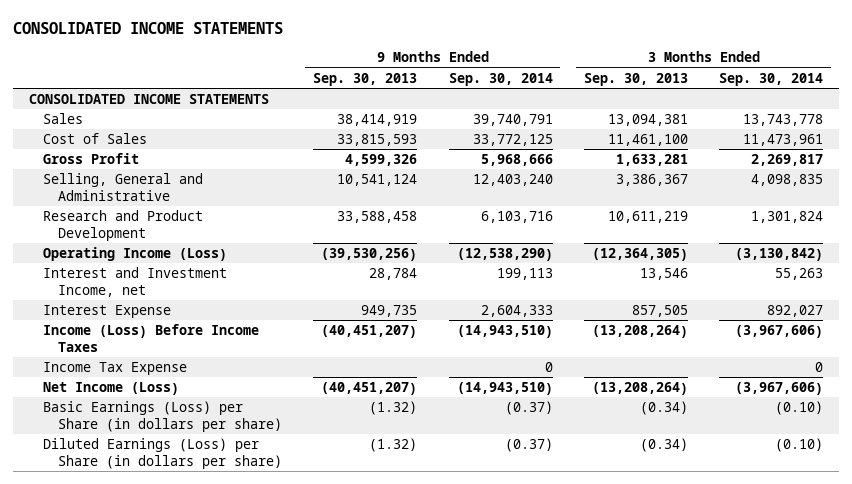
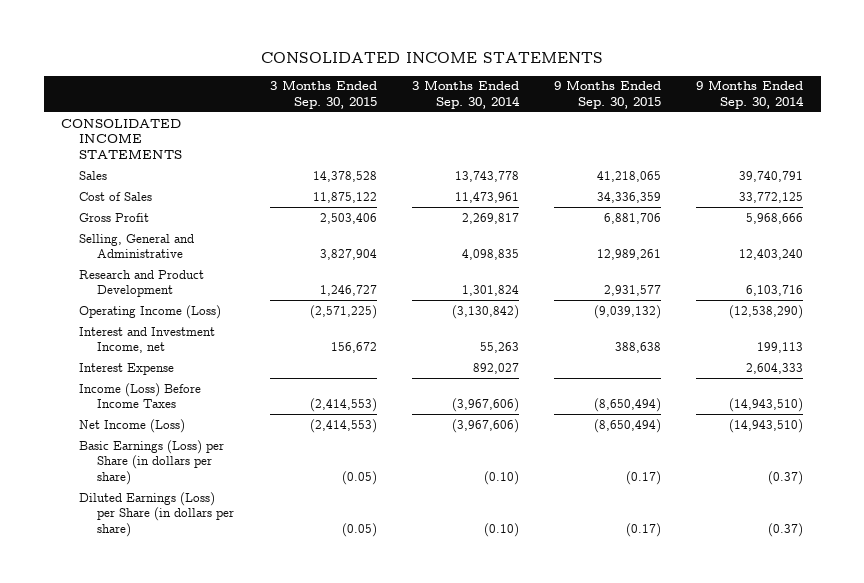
[313,72,418,86] Sep. 30, 2013 -> none
[583,72,688,86] Sep. 30, 2013 -> none
none -> [269,80,377,109] 3 Months Ended Sep. 30, 2015
none -> [553,80,661,109] 9 Months Ended Sep. 30, 2015
[43,362,188,376] Income Tax Expense -> none

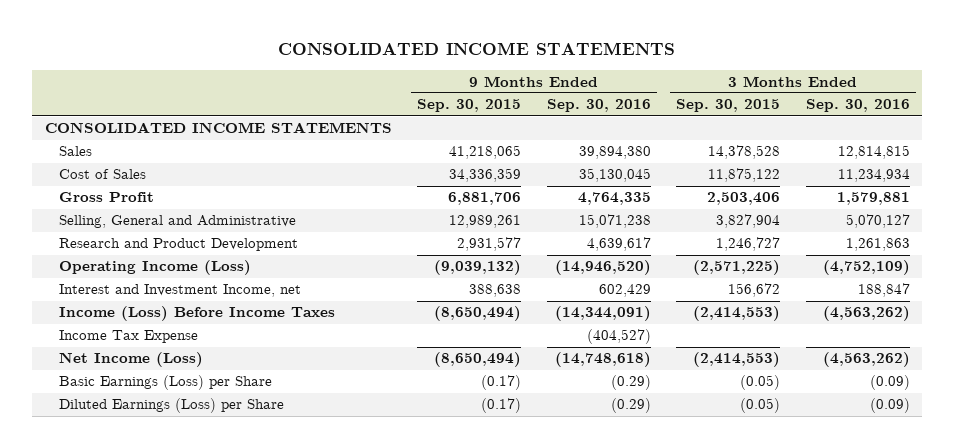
[411,80,520,109] 3 Months Ended Sep. 30, 2014 -> none
[696,80,805,109] 9 Months Ended Sep. 30, 2014 -> none
none -> [546,99,651,113] Sep. 30, 2016
none -> [805,99,910,113] Sep. 30, 2016
[79,362,175,375] Interest Expense -> none
none -> [59,330,199,344] Income Tax Expense
[79,439,225,485] Basic Earnings (Loss) per Share (in dollars per share) -> [59,375,273,391] Basic Earnings (Loss) per Share
[79,491,235,537] Diluted Earnings (Loss) per Share (in dollars per share) -> [59,398,285,414] Diluted Earnings (Loss) per Share

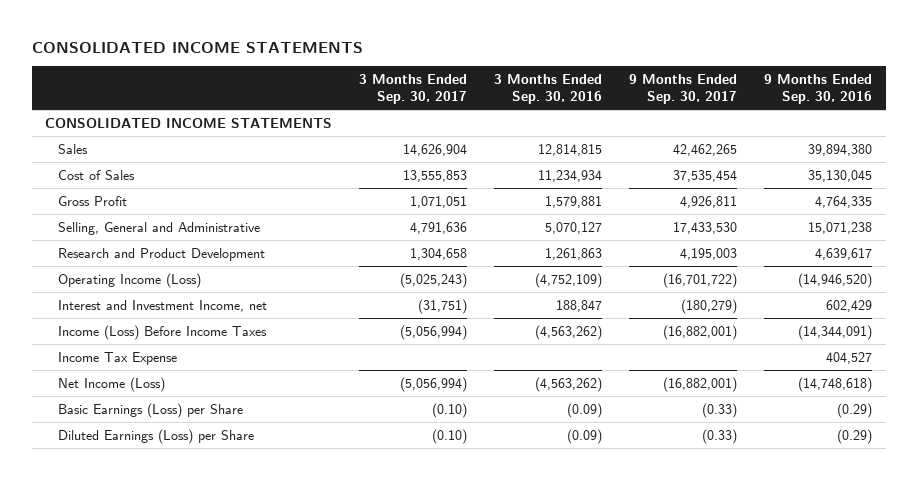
[417,99,522,113] Sep. 30, 2015 -> none
[676,99,781,113] Sep. 30, 2015 -> none
none -> [359,74,468,105] 3 Months Ended Sep. 30, 2017
none -> [629,74,738,105] 9 Months Ended Sep. 30, 2017
[586,329,651,345] (404,527) -> [826,351,873,364] 404,527

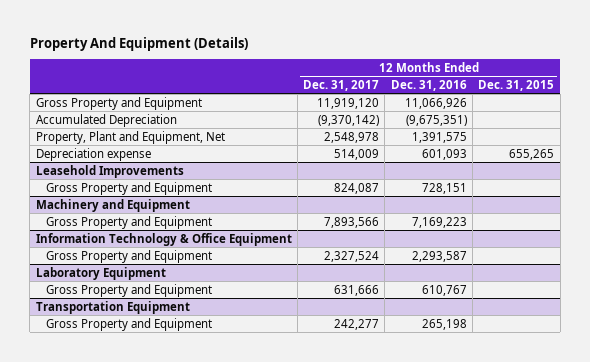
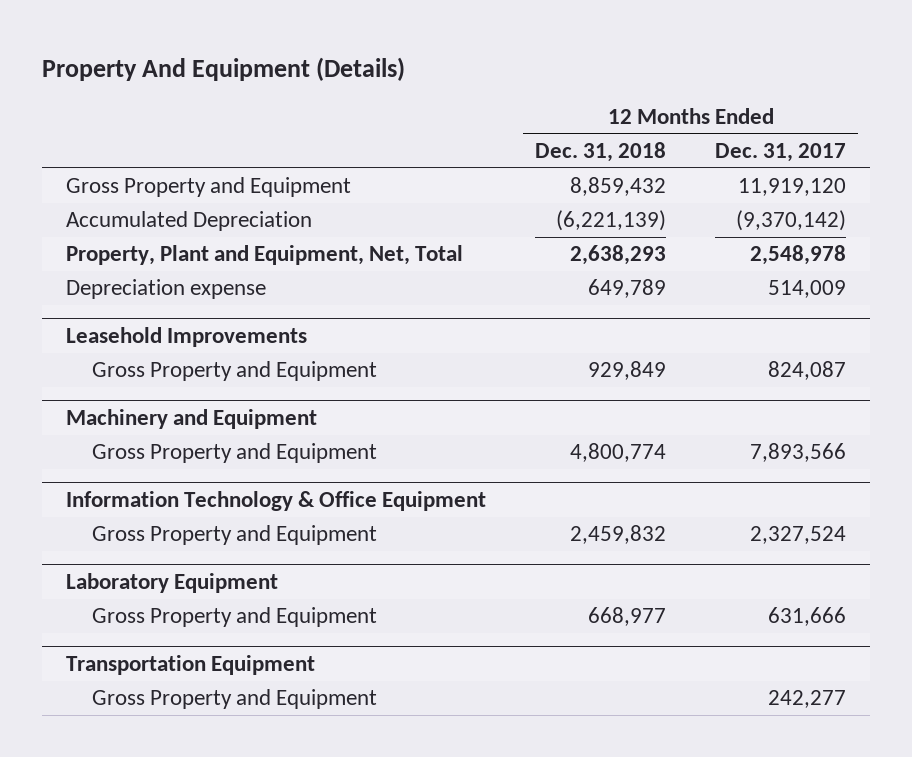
[390,79,467,91] Dec. 31, 2016 -> none
[478,79,555,91] Dec. 31, 2015 -> none
none -> [535,141,667,162] Dec. 31, 2018
[35,130,225,144] Property, Plant and Equipment, Net -> [66,245,464,266] Property, Plant and Equipment, Net, Total

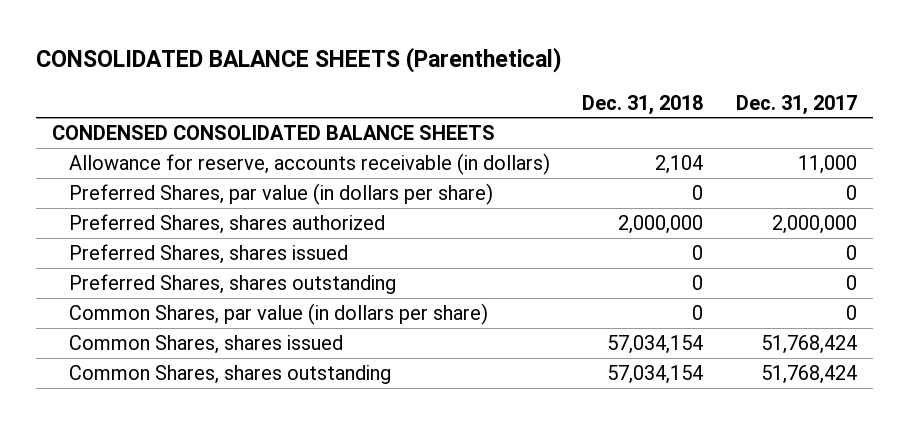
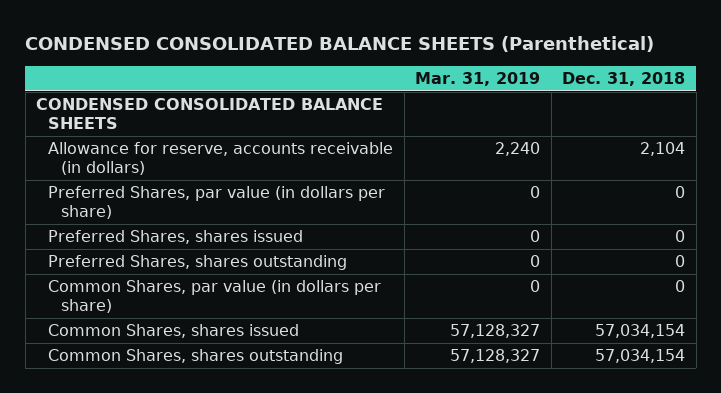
[36,47,563,74] CONSOLIDATED BALANCE SHEETS (Parenthetical) -> [25,35,655,52] CONDENSED CONSOLIDATED BALANCE SHEETS (Parenthetical)
[735,94,857,115] Dec. 31, 2017 -> none
none -> [415,71,541,86] Mar. 31, 2019
[68,214,385,235] Preferred Shares, shares authorized -> none

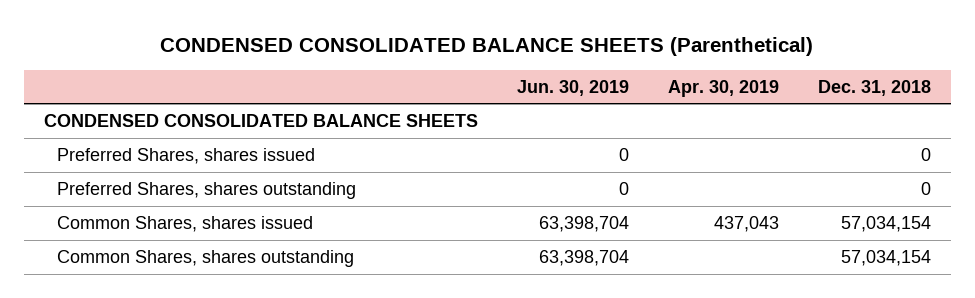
[415,71,541,86] Mar. 31, 2019 -> none
none -> [516,79,629,96] Jun. 30, 2019
none -> [667,79,779,97] Apr. 30, 2019
[48,142,394,175] Allowance for reserve, accounts receivable (in dollars) -> none
[48,186,386,219] Preferred Shares, par value (in dollars per share) -> none
[48,280,382,313] Common Shares, par value (in dollars per share) -> none

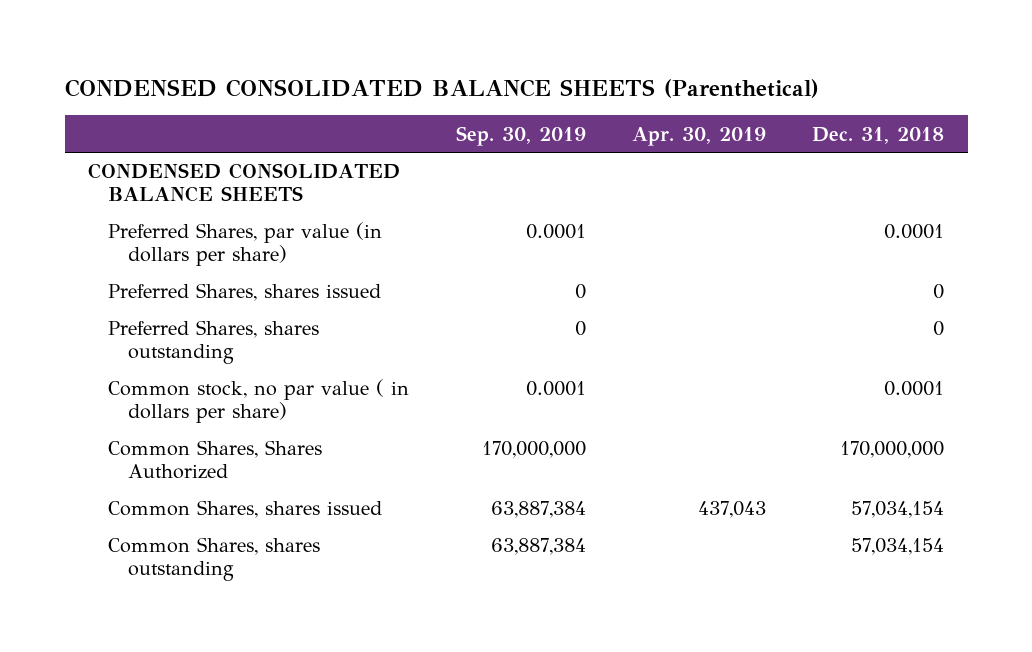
[516,79,629,96] Jun. 30, 2019 -> none
none -> [455,125,586,146] Sep. 30, 2019
none -> [108,222,383,267] Preferred Shares, par value (in dollars per share)
none -> [108,379,410,424] Common stock, no par value ( in dollars per share)
none -> [108,440,323,480] Common Shares, Shares Authorized

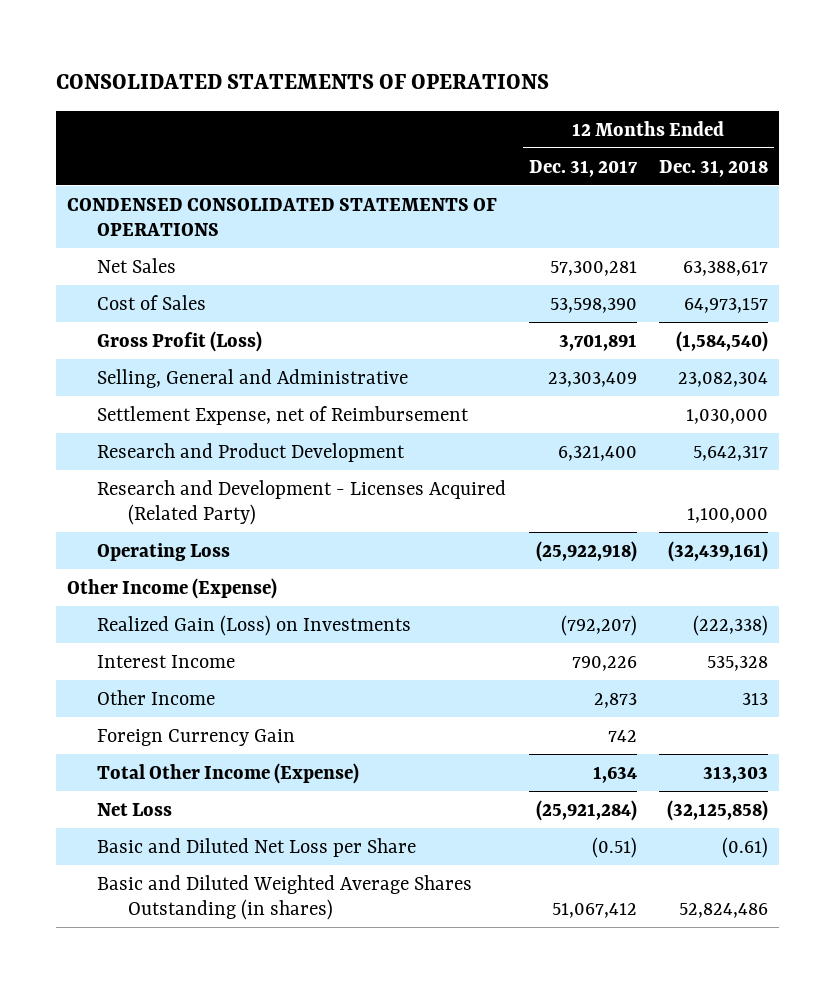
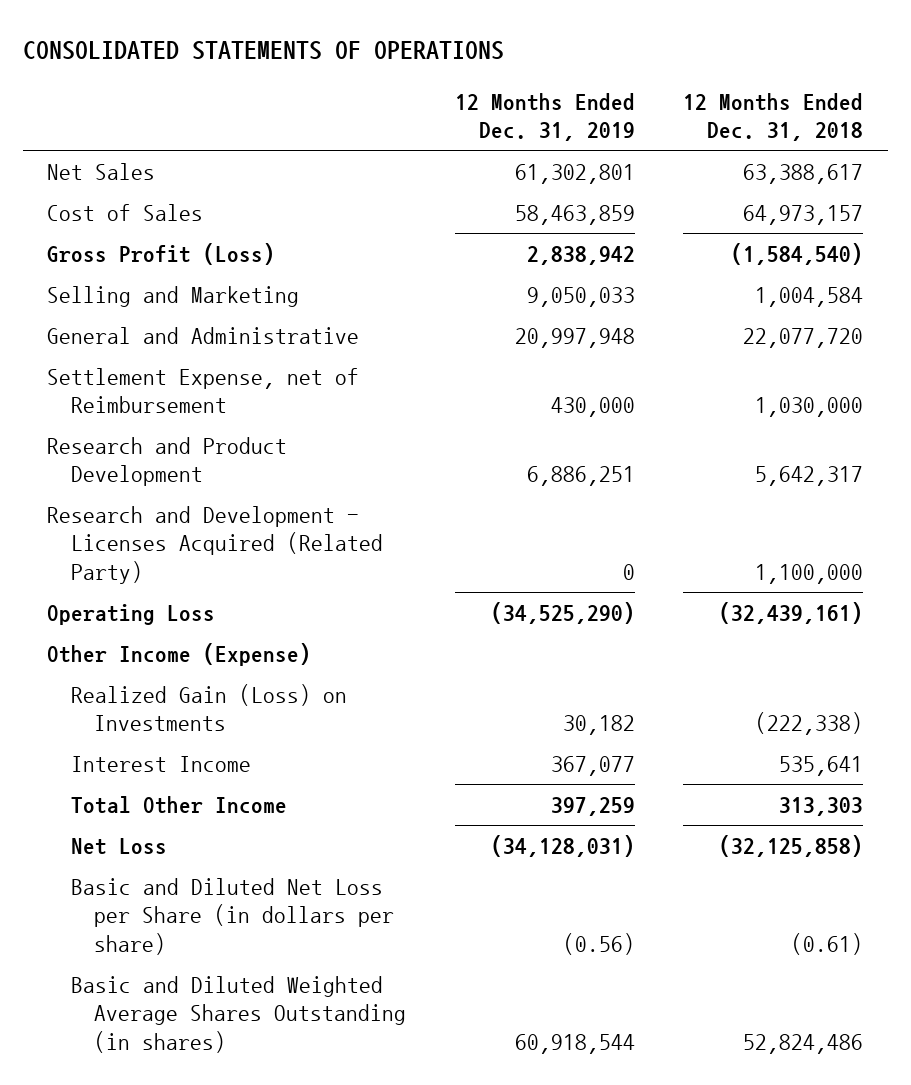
[528,159,638,177] Dec. 31, 2017 -> none
none -> [454,92,635,142] 12 Months Ended Dec. 31, 2019
[67,197,498,236] CONDENSED CONSOLIDATED STATEMENTS OF OPERATIONS -> none
none -> [47,285,300,307] Selling and Marketing
[97,368,409,388] Selling, General and Administrative -> [47,326,360,344] General and Administrative
[677,371,768,387] 23,082,304 -> [743,327,864,348] 22,077,720
[97,689,216,705] Other Income -> none
[97,728,296,746] Foreign Currency Gain -> none
[706,655,768,671] 535,328 -> [779,755,864,776] 535,641
[97,762,360,784] Total Other Income (Expense) -> [70,795,287,814] Total Other Income
[97,837,417,857] Basic and Diluted Net Loss per Share -> [70,877,395,955] Basic and Diluted Net Loss per Share (in dollars per share)

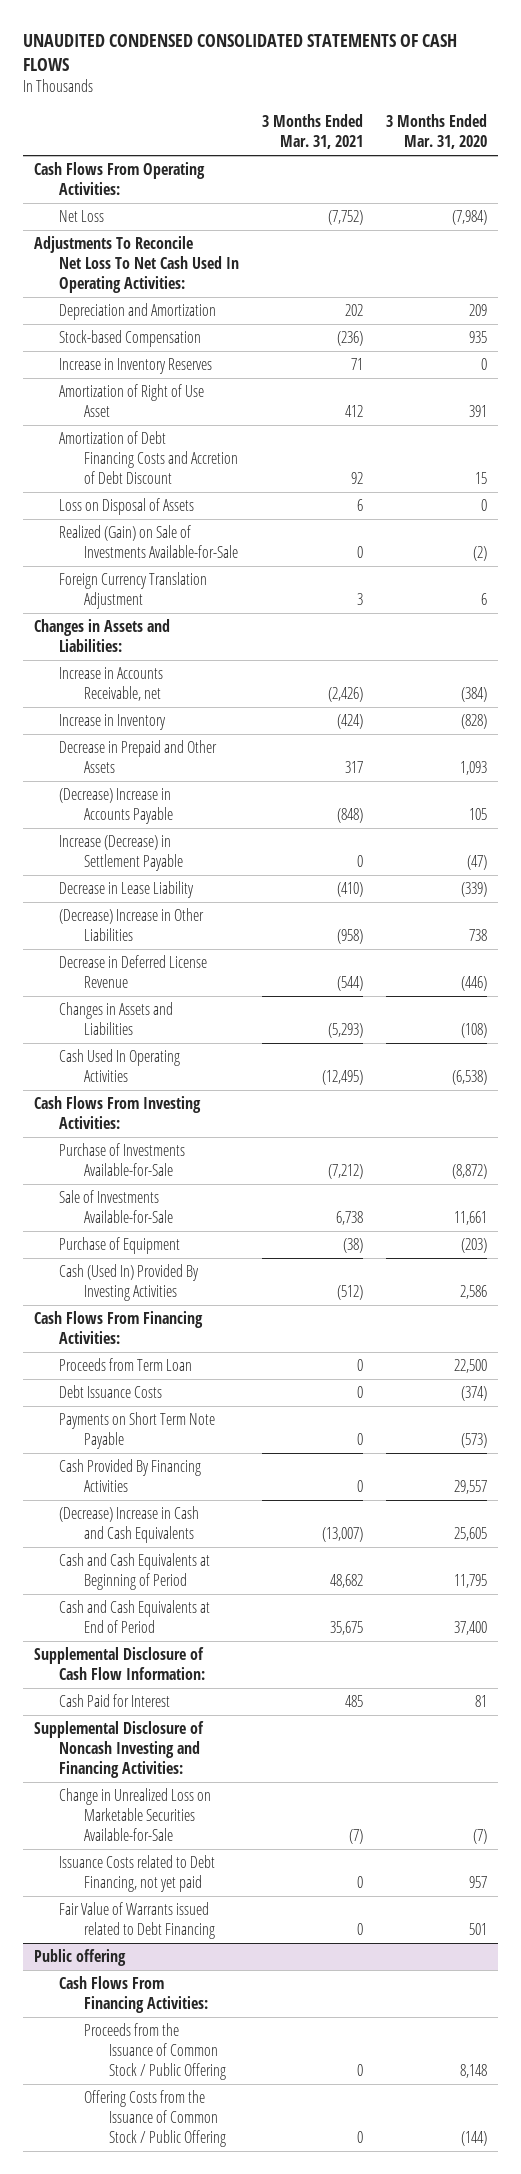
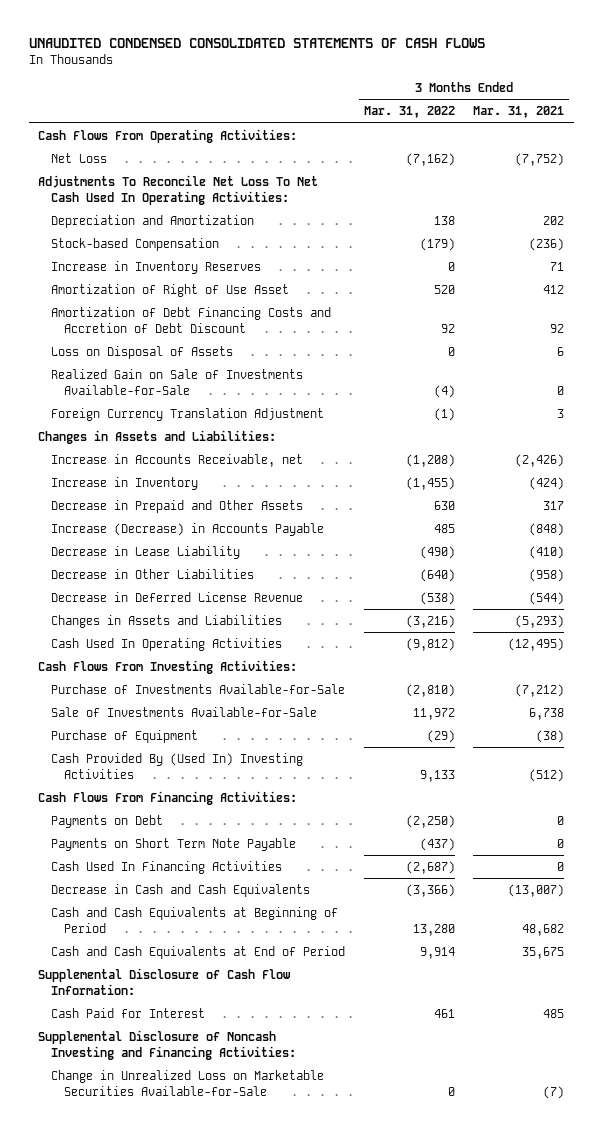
[385,114,487,150] 3 Months Ended Mar. 31, 2020 -> none
none -> [363,106,455,119] Mar. 31, 2022
[58,525,238,559] Realized (Gain) on Sale of Investments Available-for-Sale -> [50,368,303,395] Realized Gain on Sale of Investments Available-for-Sale
[58,835,183,872] Increase (Decrease) in Settlement Payable -> none
[58,788,173,825] (Decrease) Increase in Accounts Payable -> [50,522,324,536] Increase (Decrease) in Accounts Payable
[58,908,204,942] (Decrease) Increase in Other Liabilities -> [50,568,254,579] Decrease in Other Liabilities
[58,1264,199,1302] Cash (Used In) Provided By Investing Activities -> [50,752,303,779] Cash Provided By (Used In) Investing Activities
[58,1358,192,1372] Proceeds from Term Loan -> none
[58,1385,162,1399] Debt Issuance Costs -> none
none -> [50,814,163,828] Payments on Debt
[58,1459,201,1493] Cash Provided By Financing Activities -> [50,860,282,874] Cash Used In Financing Activities
[58,1506,199,1544] (Decrease) Increase in Cash and Cash Equivalents -> [50,883,310,897] Decrease in Cash and Cash Equivalents
[58,1855,215,1893] Issuance Costs related to Debt Financing, not yet paid -> none
[58,1902,215,1940] Fair Value of Warrants issued related to Debt Financing -> none
[34,1949,127,1967] Public offering -> none
[58,1976,208,2014] Cash Flows From Financing Activities: -> none
[83,2023,226,2080] Proceeds from the Issuance of Common Stock / Public Offering -> none
[83,2090,226,2147] Offering Costs from the Issuance of Common Stock / Public Offering -> none

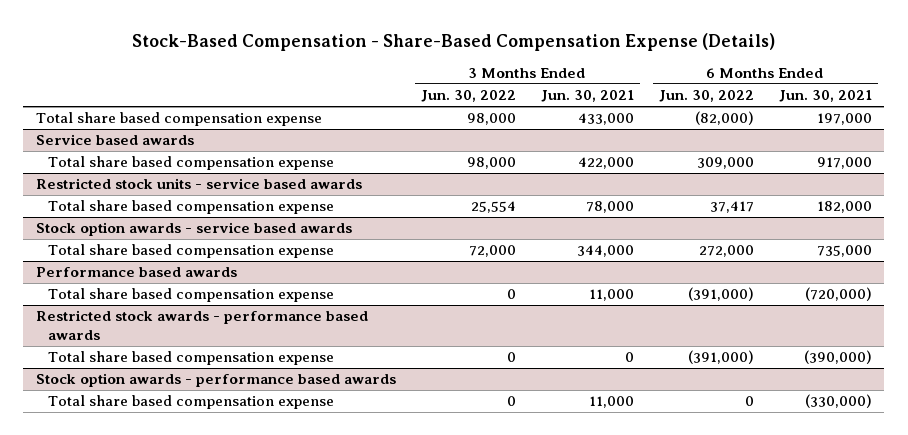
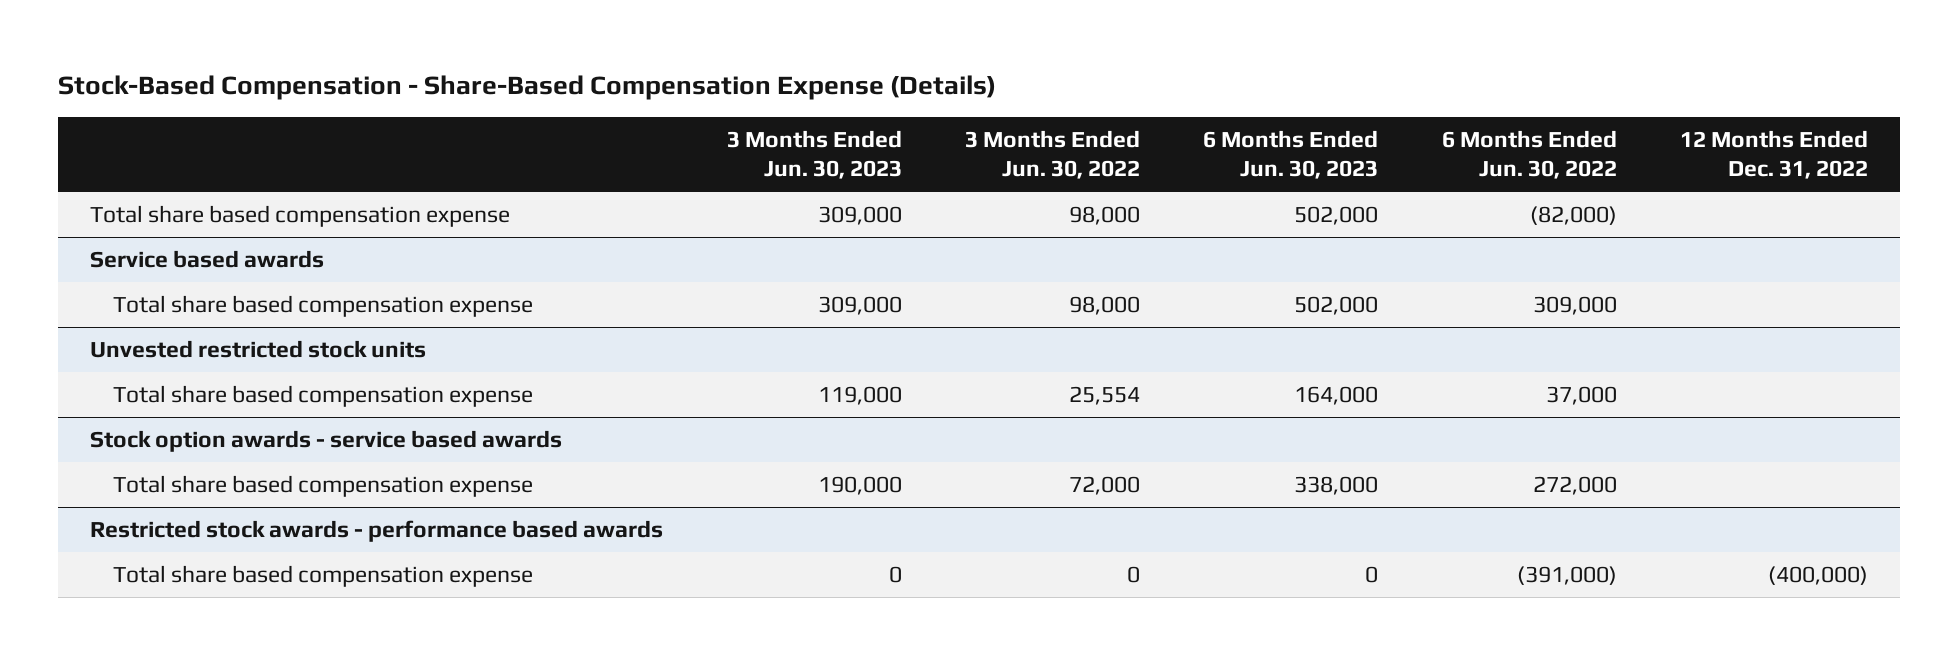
[540,90,634,103] Jun. 30, 2021 -> none
[778,90,872,103] Jun. 30, 2021 -> none
none -> [726,130,902,179] 3 Months Ended Jun. 30, 2023
none -> [1203,130,1379,179] 6 Months Ended Jun. 30, 2023
none -> [1679,130,1868,179] 12 Months Ended Dec. 31, 2022
[35,178,362,190] Restricted stock units - service based awards -> [90,340,427,359] Unvested restricted stock units
[709,201,754,214] 37,417 -> [1545,386,1617,406] 37,000
[35,267,237,278] Performance based awards -> none
[47,288,334,303] Total share based compensation expense -> none
[35,373,396,388] Stock option awards - performance based awards -> none
[47,395,334,410] Total share based compensation expense -> none

